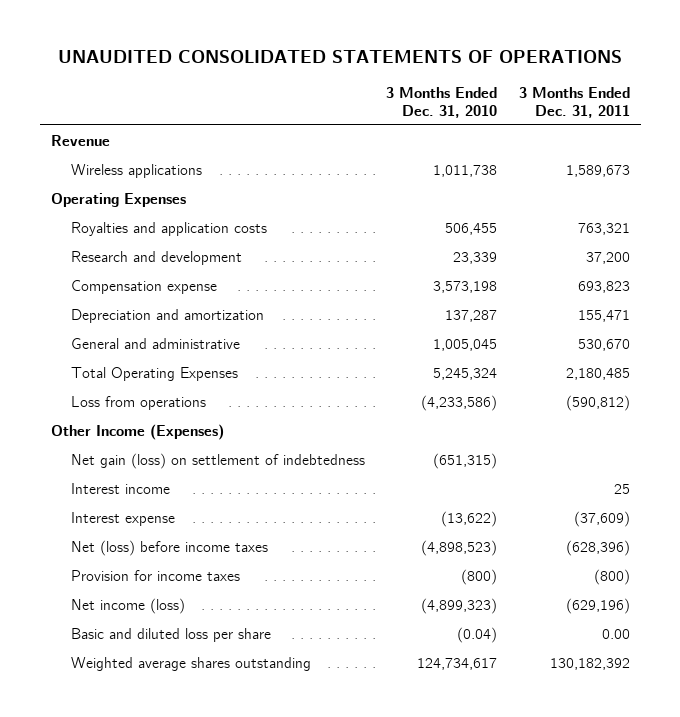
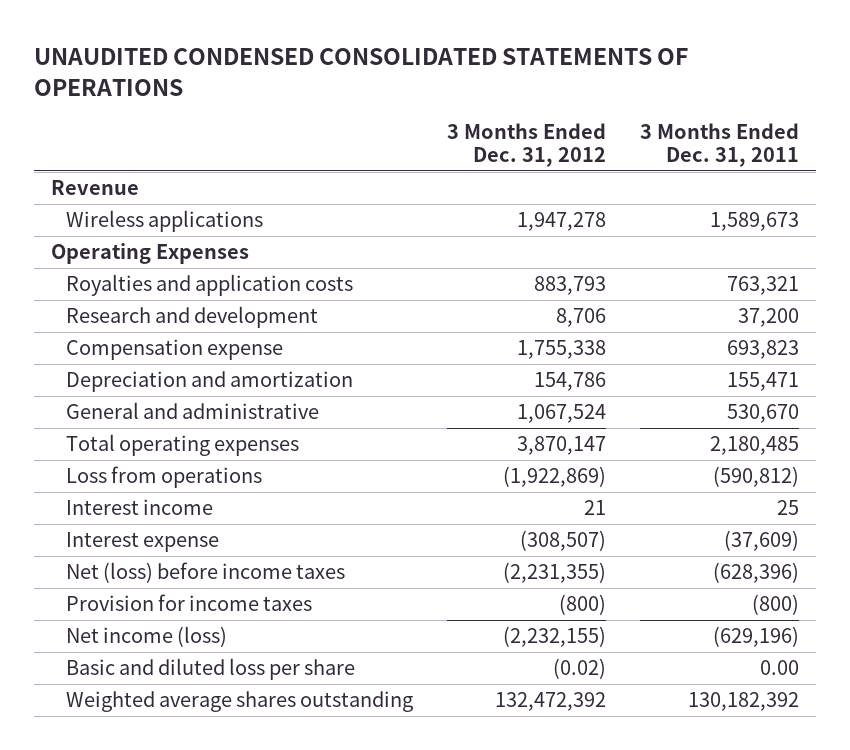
[58,50,623,64] UNAUDITED CONSOLIDATED STATEMENTS OF OPERATIONS -> [34,47,689,96] UNAUDITED CONDENSED CONSOLIDATED STATEMENTS OF OPERATIONS
[386,86,498,118] 3 Months Ended Dec. 31, 2010 -> none
none -> [446,122,606,167] 3 Months Ended Dec. 31, 2012
[70,366,238,381] Total Operating Expenses -> [65,434,299,457] Total operating expenses
[50,423,224,440] Other Income (Expenses) -> none
[70,452,365,469] Net gain (loss) on settlement of indebtedness -> none

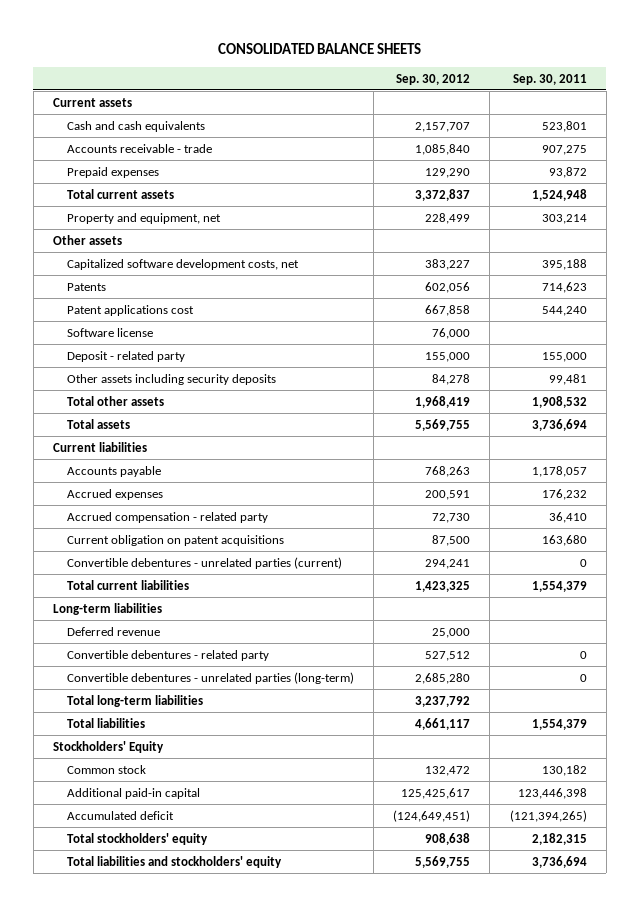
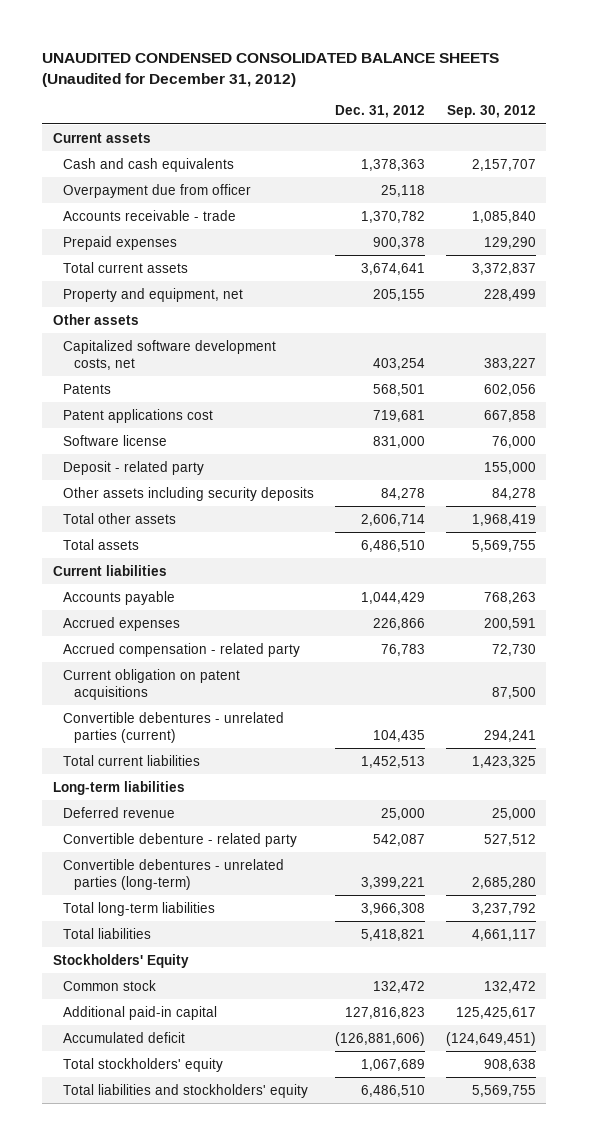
[217,42,421,54] CONSOLIDATED BALANCE SHEETS -> [42,53,500,87] UNAUDITED CONDENSED CONSOLIDATED BALANCE SHEETS (Unaudited for December 31, 2012)
[512,73,587,85] Sep. 30, 2011 -> none
none -> [335,105,426,119] Dec. 31, 2012
none -> [63,183,252,198] Overpayment due from officer
[67,649,270,661] Convertible debentures - related party -> [63,832,298,847] Convertible debenture - related party

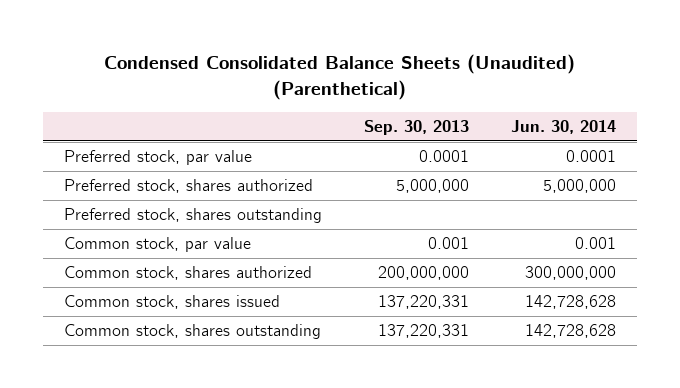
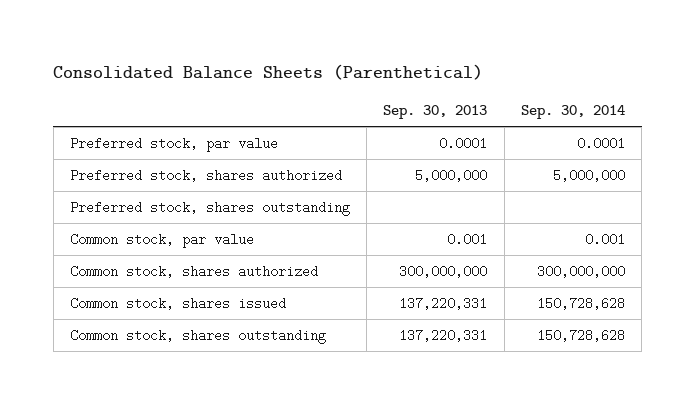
[103,54,575,101] Condensed Consolidated Balance Sheets (Unaudited) (Parenthetical) -> [53,64,484,81] Consolidated Balance Sheets (Parenthetical)
[510,119,616,134] Jun. 30, 2014 -> none
none -> [520,105,625,120] Sep. 30, 2014
[377,266,469,281] 200,000,000 -> [399,264,488,278] 300,000,000

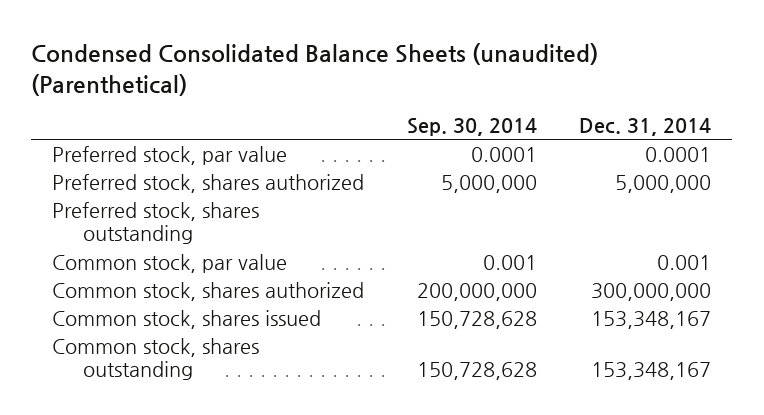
[53,64,484,81] Consolidated Balance Sheets (Parenthetical) -> [31,43,599,96] Condensed Consolidated Balance Sheets (unaudited) (Parenthetical)
[383,105,488,120] Sep. 30, 2013 -> none
none -> [579,117,712,136] Dec. 31, 2014
[536,264,625,278] 300,000,000 -> [416,282,537,301] 200,000,000

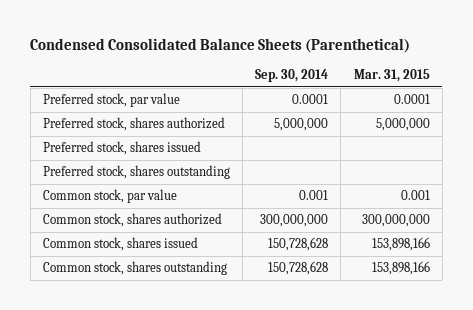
[31,43,599,96] Condensed Consolidated Balance Sheets (unaudited) (Parenthetical) -> [30,37,411,53] Condensed Consolidated Balance Sheets (Parenthetical)
[579,117,712,136] Dec. 31, 2014 -> none
none -> [353,68,430,82] Mar. 31, 2015
none -> [42,141,201,156] Preferred stock, shares issued
[416,282,537,301] 200,000,000 -> [260,214,329,228] 300,000,000

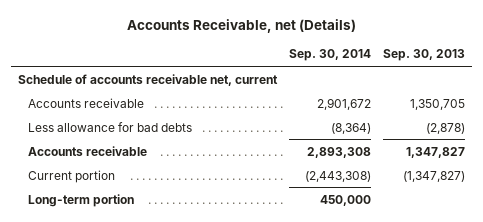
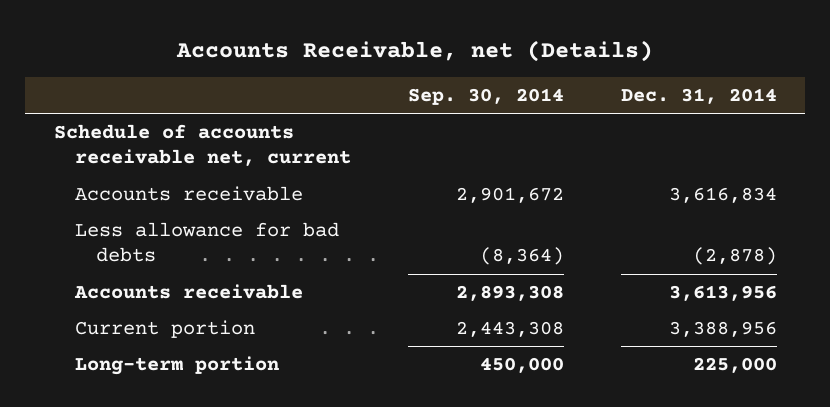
[383,49,466,62] Sep. 30, 2013 -> none
none -> [620,88,777,105] Dec. 31, 2014
[305,170,372,182] (2,443,308) -> [455,320,564,337] 2,443,308

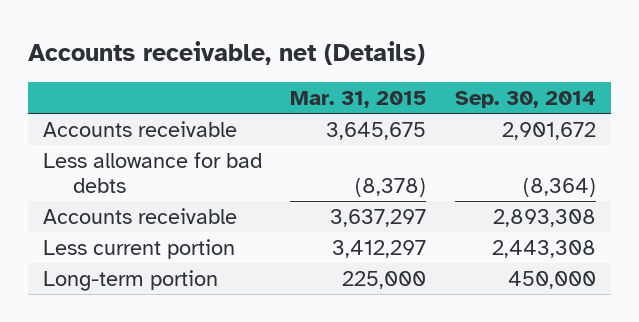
[176,39,654,62] Accounts Receivable, net (Details) -> [28,41,426,66] Accounts receivable, net (Details)
[620,88,777,105] Dec. 31, 2014 -> none
none -> [290,91,427,109] Mar. 31, 2015
[53,123,351,167] Schedule of accounts receivable net, current -> none
[74,319,255,338] Current portion -> [42,238,235,259] Less current portion

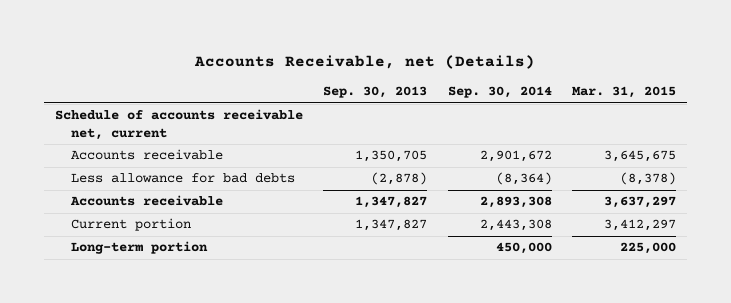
[28,41,426,66] Accounts receivable, net (Details) -> [194,54,536,69] Accounts Receivable, net (Details)
none -> [323,86,428,99] Sep. 30, 2013
none -> [54,109,303,140] Schedule of accounts receivable net, current
[42,238,235,259] Less current portion -> [71,218,192,232] Current portion

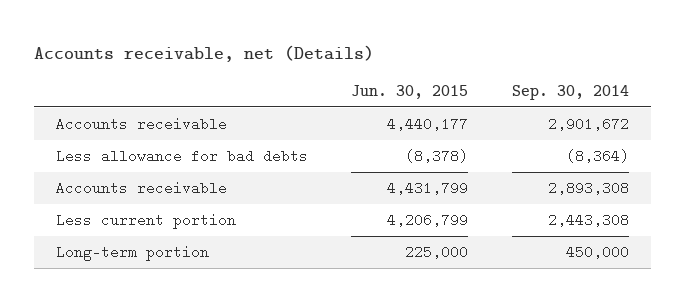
[194,54,536,69] Accounts Receivable, net (Details) -> [33,44,374,62] Accounts receivable, net (Details)
[323,86,428,99] Sep. 30, 2013 -> none
[572,86,677,99] Mar. 31, 2015 -> none
none -> [351,85,469,100] Jun. 30, 2015
[54,109,303,140] Schedule of accounts receivable net, current -> none
[71,218,192,232] Current portion -> [55,212,236,229] Less current portion

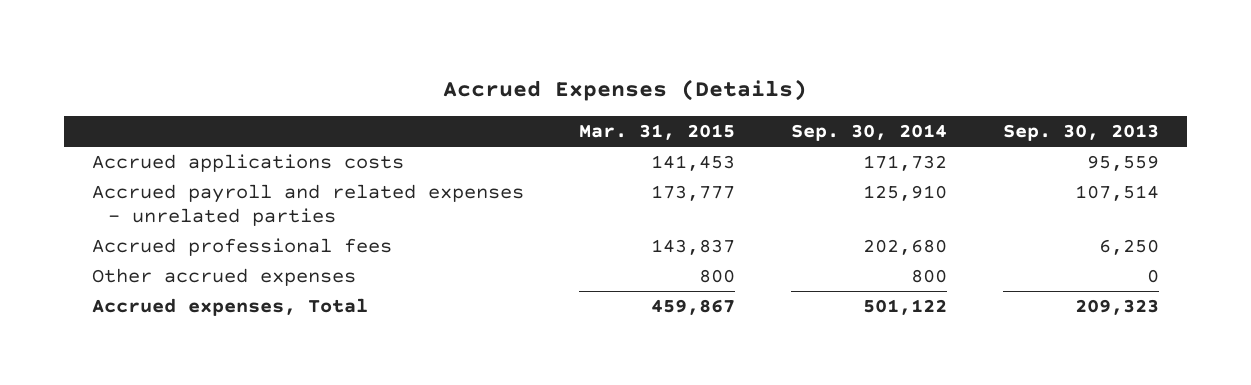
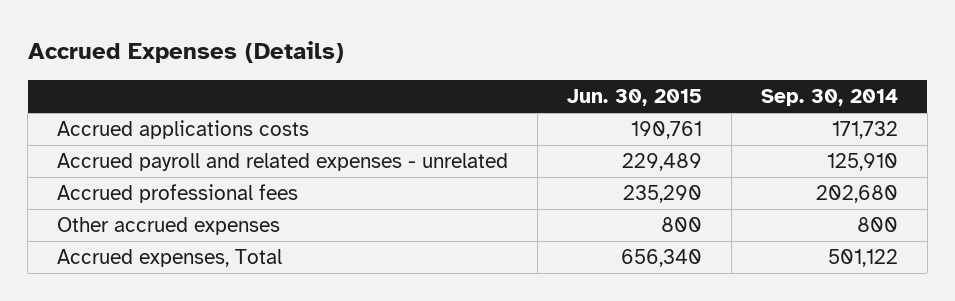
[579,124,736,141] Mar. 31, 2015 -> none
[1002,124,1159,142] Sep. 30, 2013 -> none
none -> [567,89,703,107] Jun. 30, 2015
[91,183,524,226] Accrued payroll and related expenses - unrelated parties -> [57,153,509,172] Accrued payroll and related expenses - unrelated

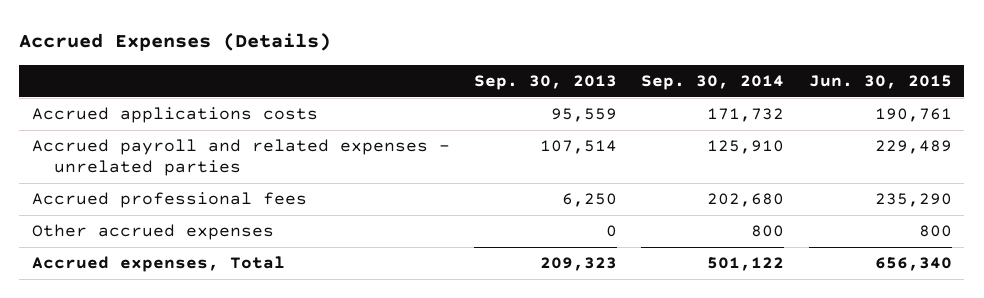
none -> [474,74,618,90] Sep. 30, 2013
[57,153,509,172] Accrued payroll and related expenses - unrelated -> [31,139,450,176] Accrued payroll and related expenses - unrelated parties

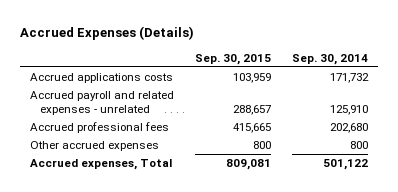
[474,74,618,90] Sep. 30, 2013 -> none
[808,74,952,89] Jun. 30, 2015 -> none
none -> [194,53,271,65] Sep. 30, 2015
[31,139,450,176] Accrued payroll and related expenses - unrelated parties -> [30,90,175,116] Accrued payroll and related expenses - unrelated

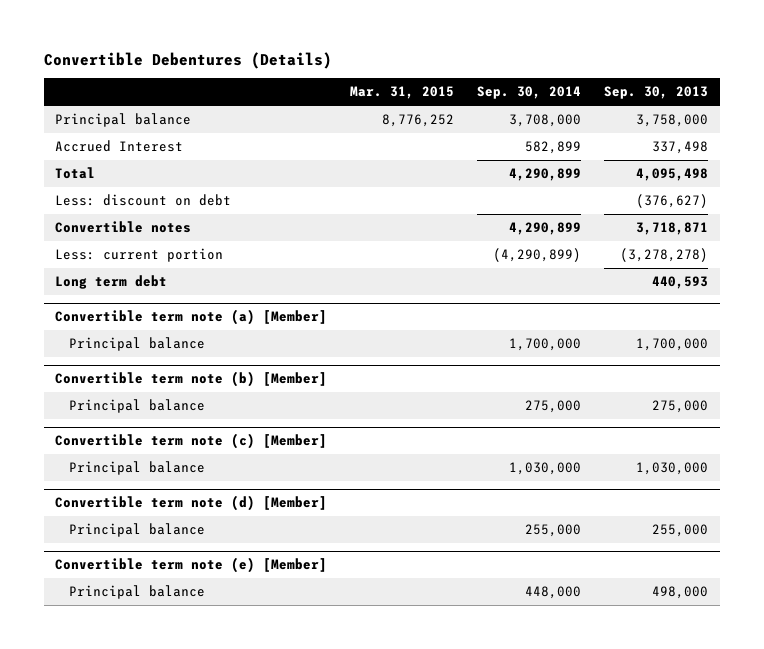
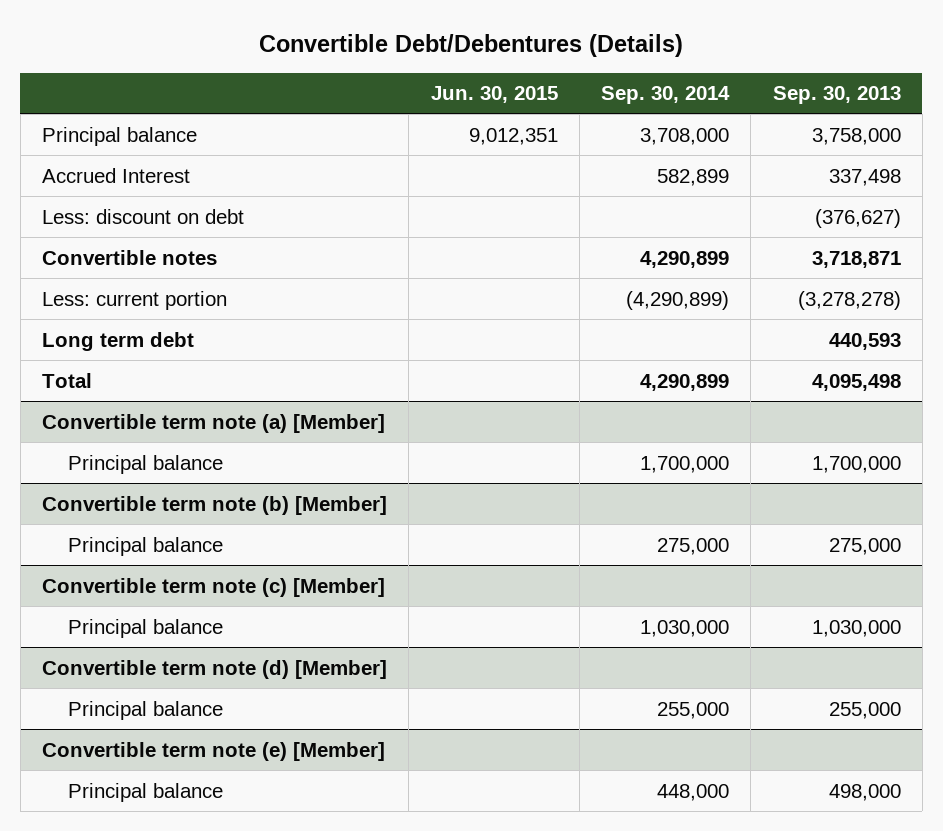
[44,51,333,69] Convertible Debentures (Details) -> [259,34,684,58] Convertible Debt/Debentures (Details)
[350,86,455,100] Mar. 31, 2015 -> none
none -> [430,86,558,104] Jun. 30, 2015
[55,167,96,180] Total -> [42,372,93,388] Total

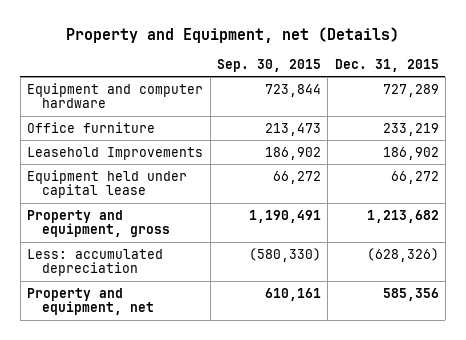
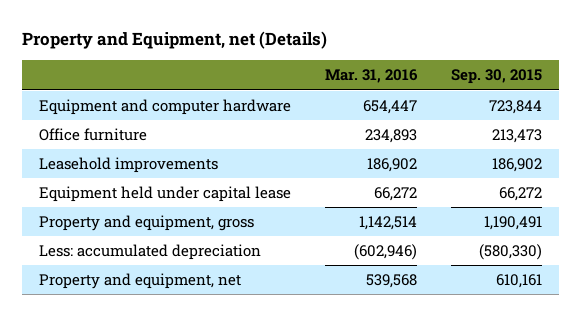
[334,59,439,73] Dec. 31, 2015 -> none
none -> [324,69,418,84] Mar. 31, 2016
[27,146,204,160] Leasehold Improvements -> [39,157,219,174] Leasehold improvements

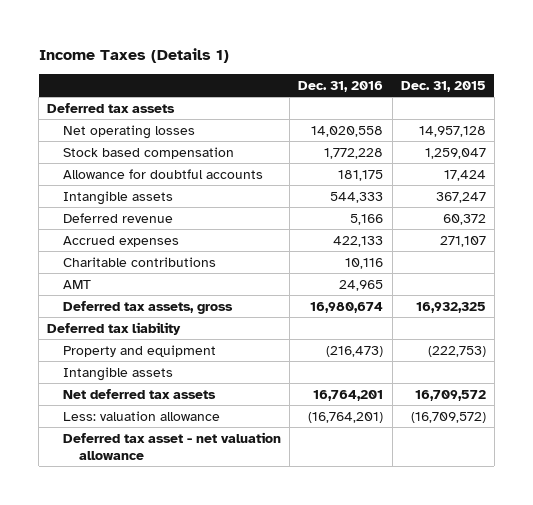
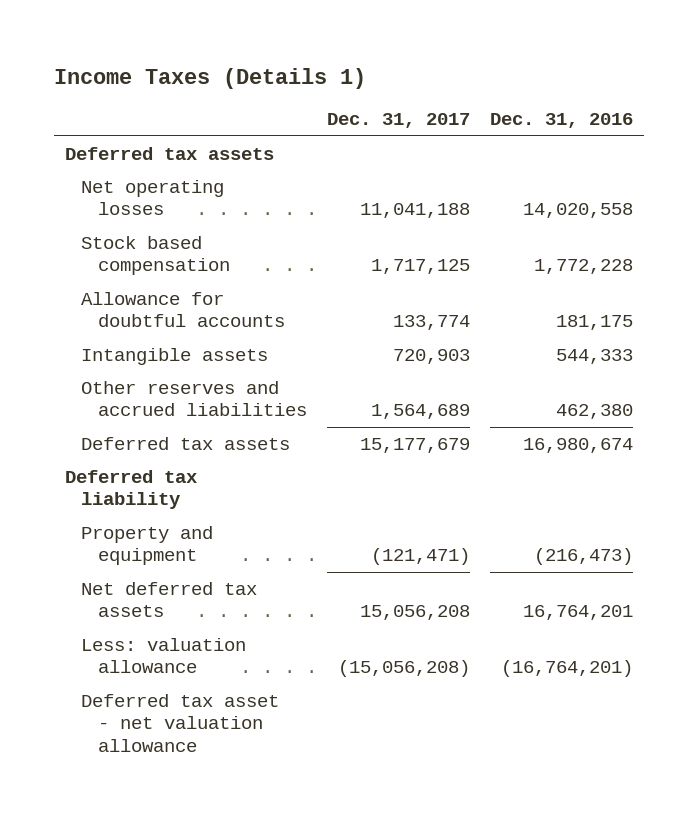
[400,80,486,92] Dec. 31, 2015 -> none
none -> [326,113,470,129] Dec. 31, 2017
[63,212,174,223] Deferred revenue -> none
[63,235,180,247] Accrued expenses -> none
[63,256,217,267] Charitable contributions -> none
[63,279,92,289] AMT -> none
none -> [81,380,307,417] Other reserves and accrued liabilities
[63,300,234,314] Deferred tax assets, gross -> [81,436,291,450] Deferred tax assets
[63,366,174,381] Intangible assets -> none

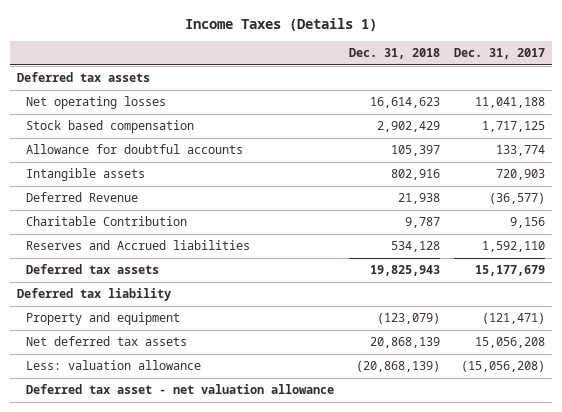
[490,113,634,129] Dec. 31, 2016 -> none
none -> [348,47,440,59] Dec. 31, 2018
none -> [26,192,139,203] Deferred Revenue
none -> [26,216,188,227] Charitable Contribution
[81,380,307,417] Other reserves and accrued liabilities -> [26,240,251,251] Reserves and Accrued liabilities
[370,404,470,420] 1,564,689 -> [481,241,545,253] 1,592,110

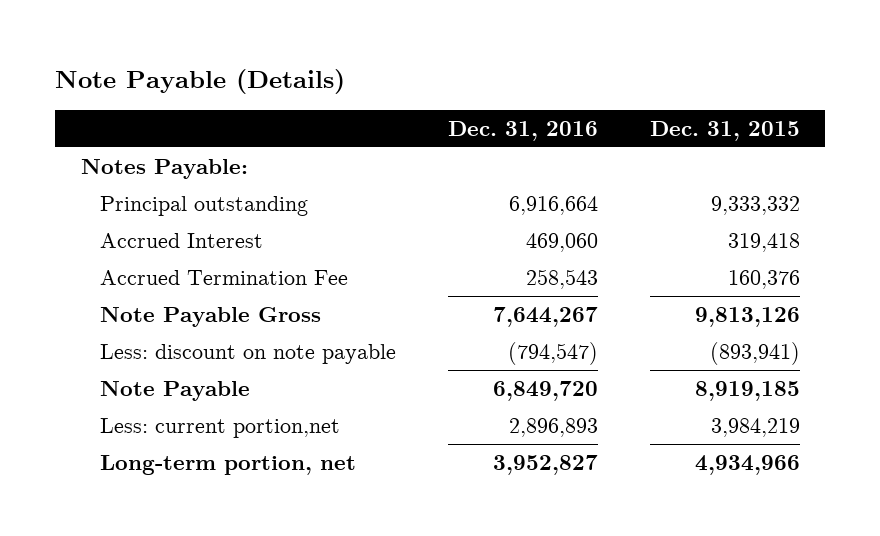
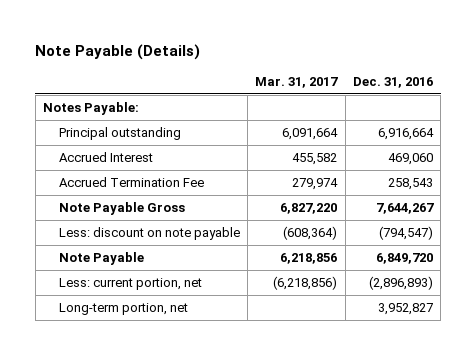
[649,120,800,141] Dec. 31, 2015 -> none
none -> [255,77,339,89] Mar. 31, 2017
[100,417,341,438] Less: current portion,net -> [58,278,202,291] Less: current portion, net
[508,417,598,437] 2,896,893 -> [368,276,433,291] (2,896,893)

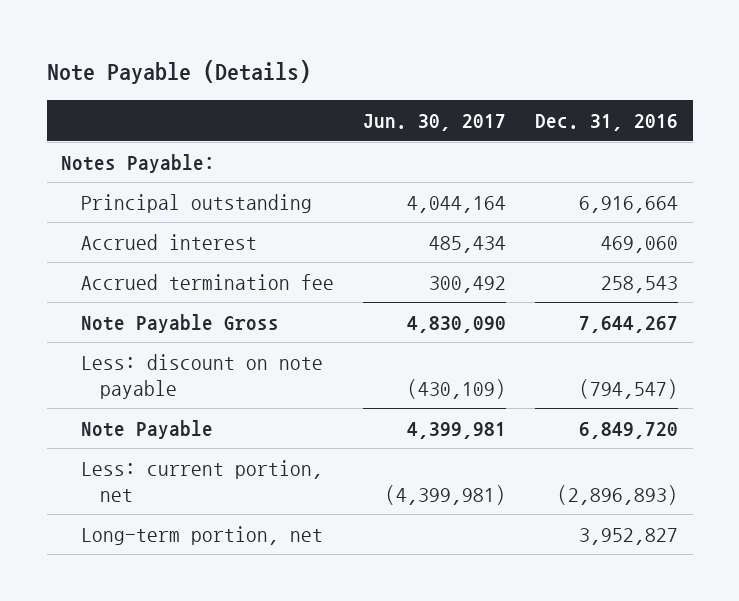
[255,77,339,89] Mar. 31, 2017 -> none
none -> [362,114,506,132] Jun. 30, 2017
[58,152,153,163] Accrued Interest -> [80,233,257,250] Accrued interest
[58,177,204,188] Accrued Termination Fee -> [80,273,334,290] Accrued termination fee

